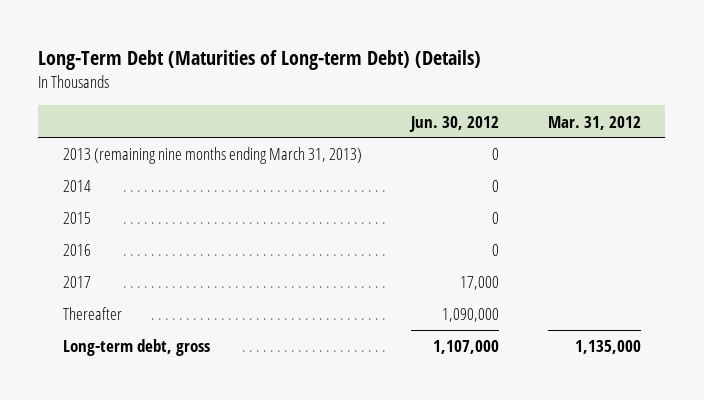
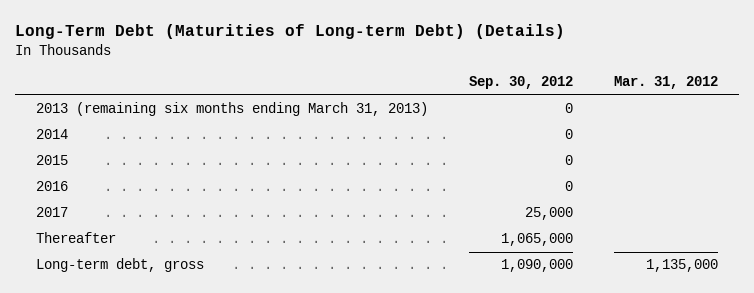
[408,115,499,132] Jun. 30, 2012 -> none
none -> [469,76,574,90] Sep. 30, 2012
[62,147,362,165] 2013 (remaining nine months ending March 31, 2013) -> [35,102,428,117] 2013 (remaining six months ending March 31, 2013)

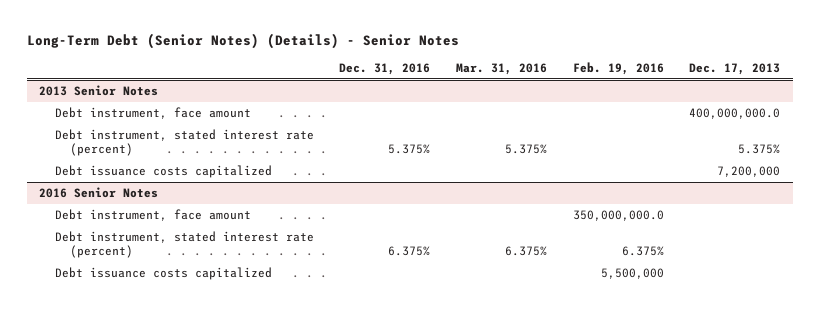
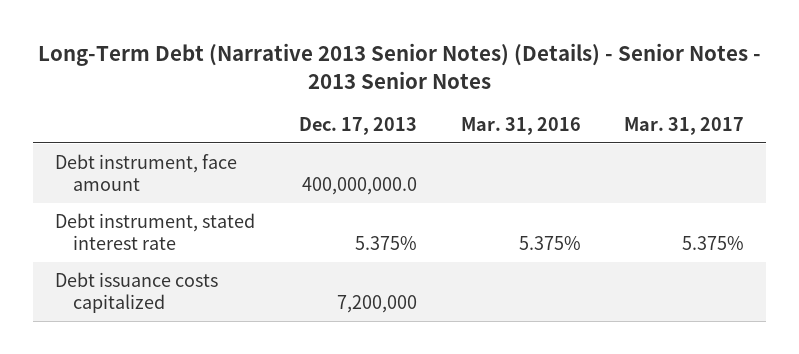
[26,33,459,50] Long-Term Debt (Senior Notes) (Details) - Senior Notes -> [37,42,761,89] Long-Term Debt (Narrative 2013 Senior Notes) (Details) - Senior Notes - 2013 Senior Notes
[339,63,431,76] Dec. 31, 2016 -> none
[572,62,664,76] Feb. 19, 2016 -> none
none -> [624,117,745,136] Mar. 31, 2017
[39,85,159,97] 2013 Senior Notes -> none
[54,129,314,157] Debt instrument, stated interest rate (percent) -> [55,212,256,251] Debt instrument, stated interest rate
[39,187,159,199] 2016 Senior Notes -> none
[54,209,251,222] Debt instrument, face amount -> none
[54,231,314,259] Debt instrument, stated interest rate (percent) -> none
[54,267,272,281] Debt issuance costs capitalized -> none

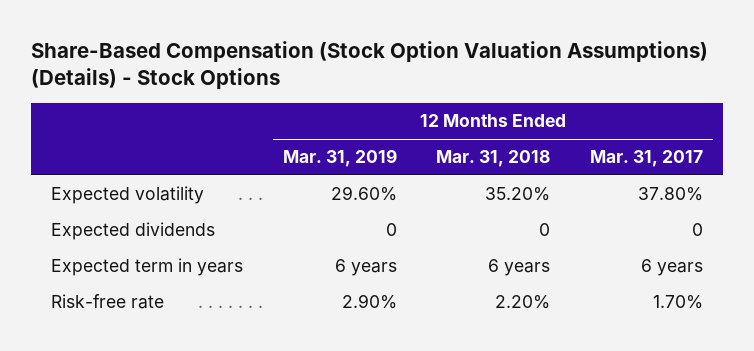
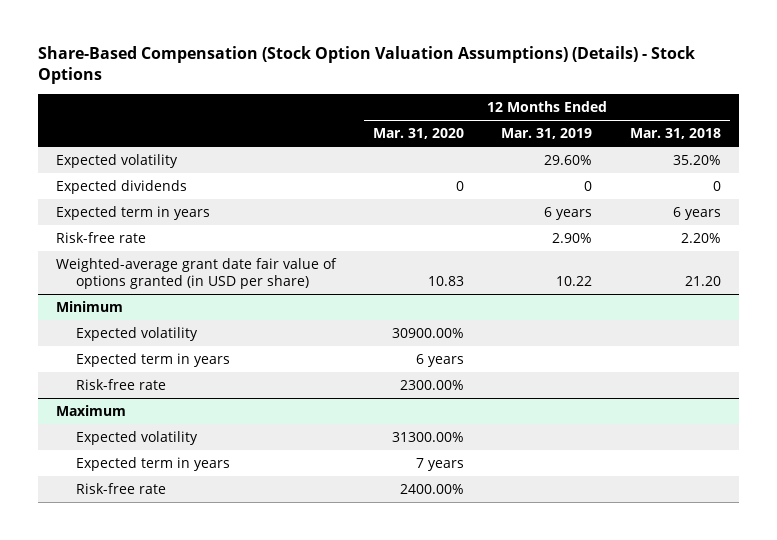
[590,150,704,168] Mar. 31, 2017 -> none
none -> [373,127,465,139] Mar. 31, 2020
none -> [56,257,338,290] Weighted-average grant date fair value of options granted (in USD per share)
none -> [56,300,124,312] Minimum
none -> [75,326,198,341] Expected volatility
none -> [75,352,230,367] Expected term in years
none -> [75,378,166,390] Risk-free rate
none -> [56,404,127,416] Maximum
none -> [75,430,198,445] Expected volatility
none -> [75,456,230,471] Expected term in years
none -> [75,482,166,494] Risk-free rate

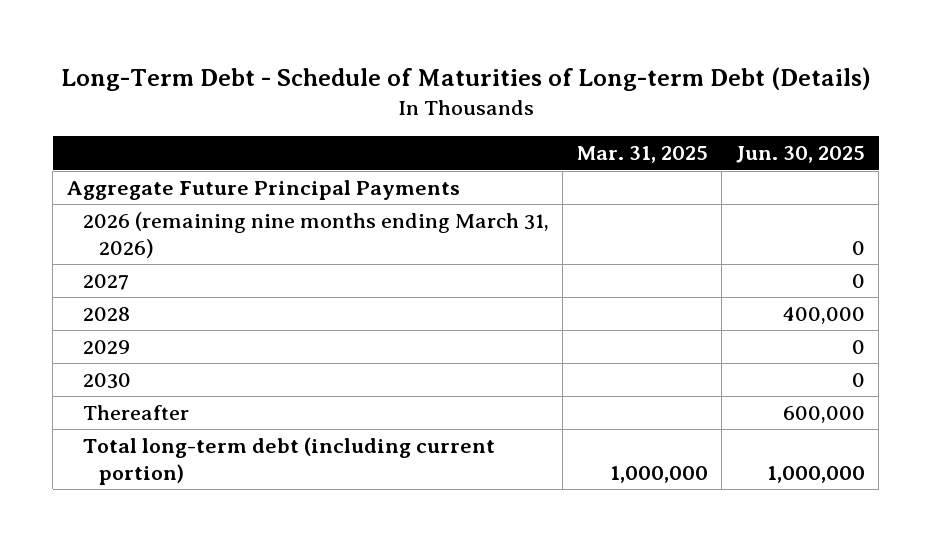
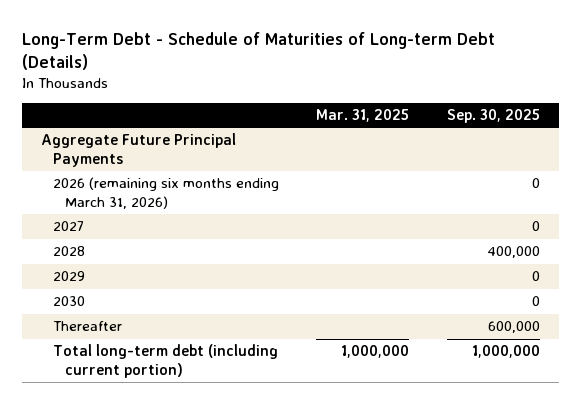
[735,146,865,164] Jun. 30, 2025 -> none
none -> [447,109,541,124] Sep. 30, 2025
[82,211,549,258] 2026 (remaining nine months ending March 31, 2026) -> [52,177,279,209] 2026 (remaining six months ending March 31, 2026)

